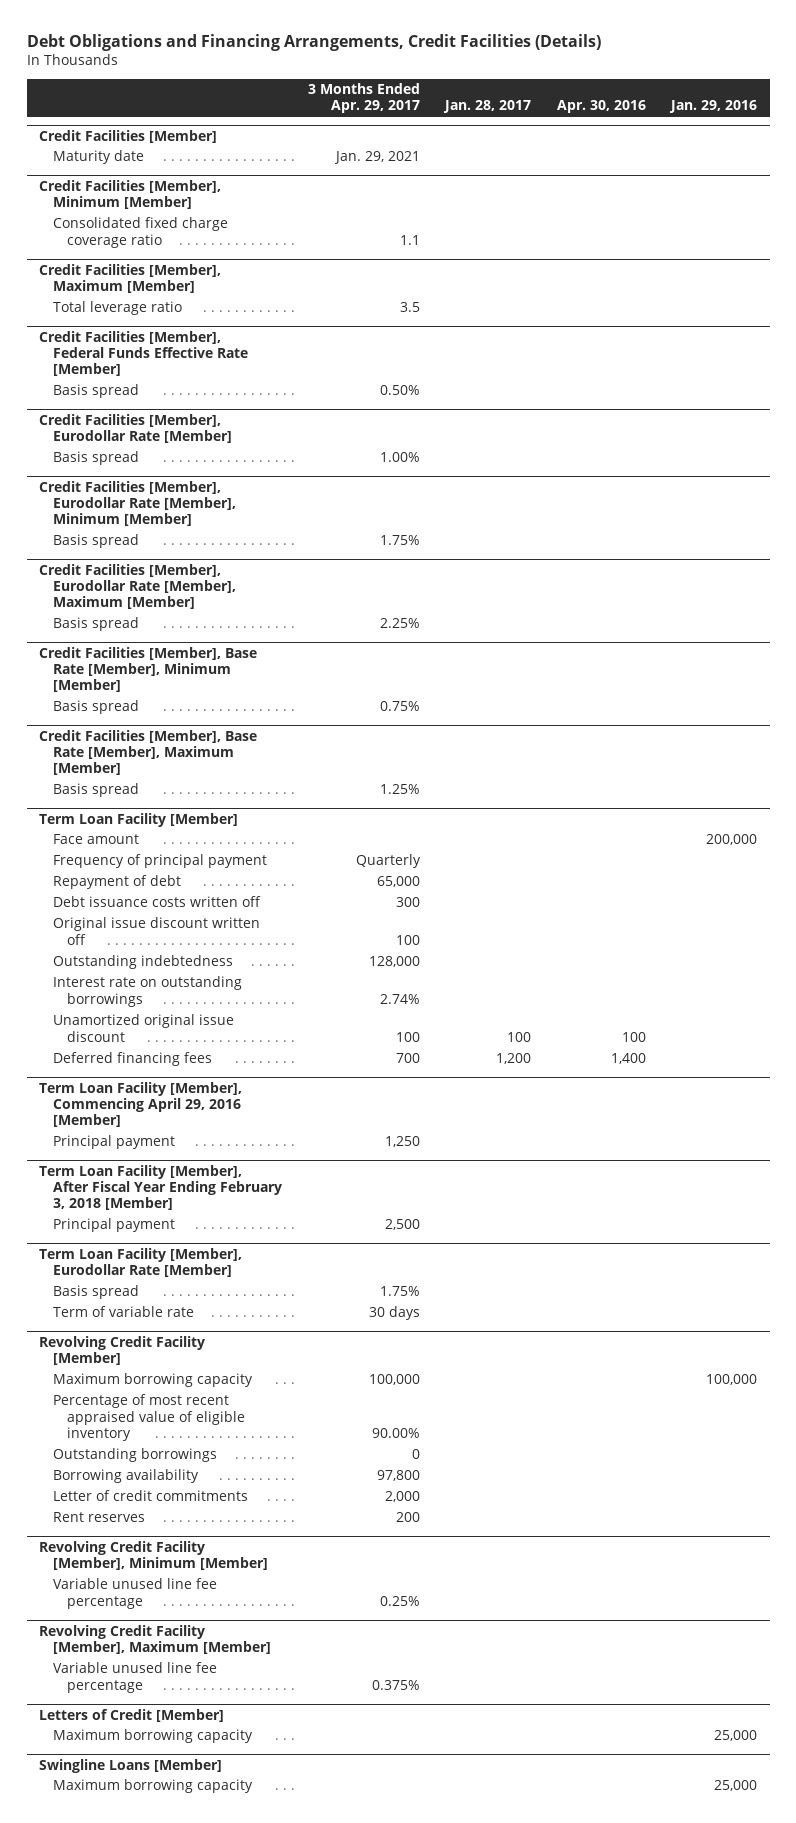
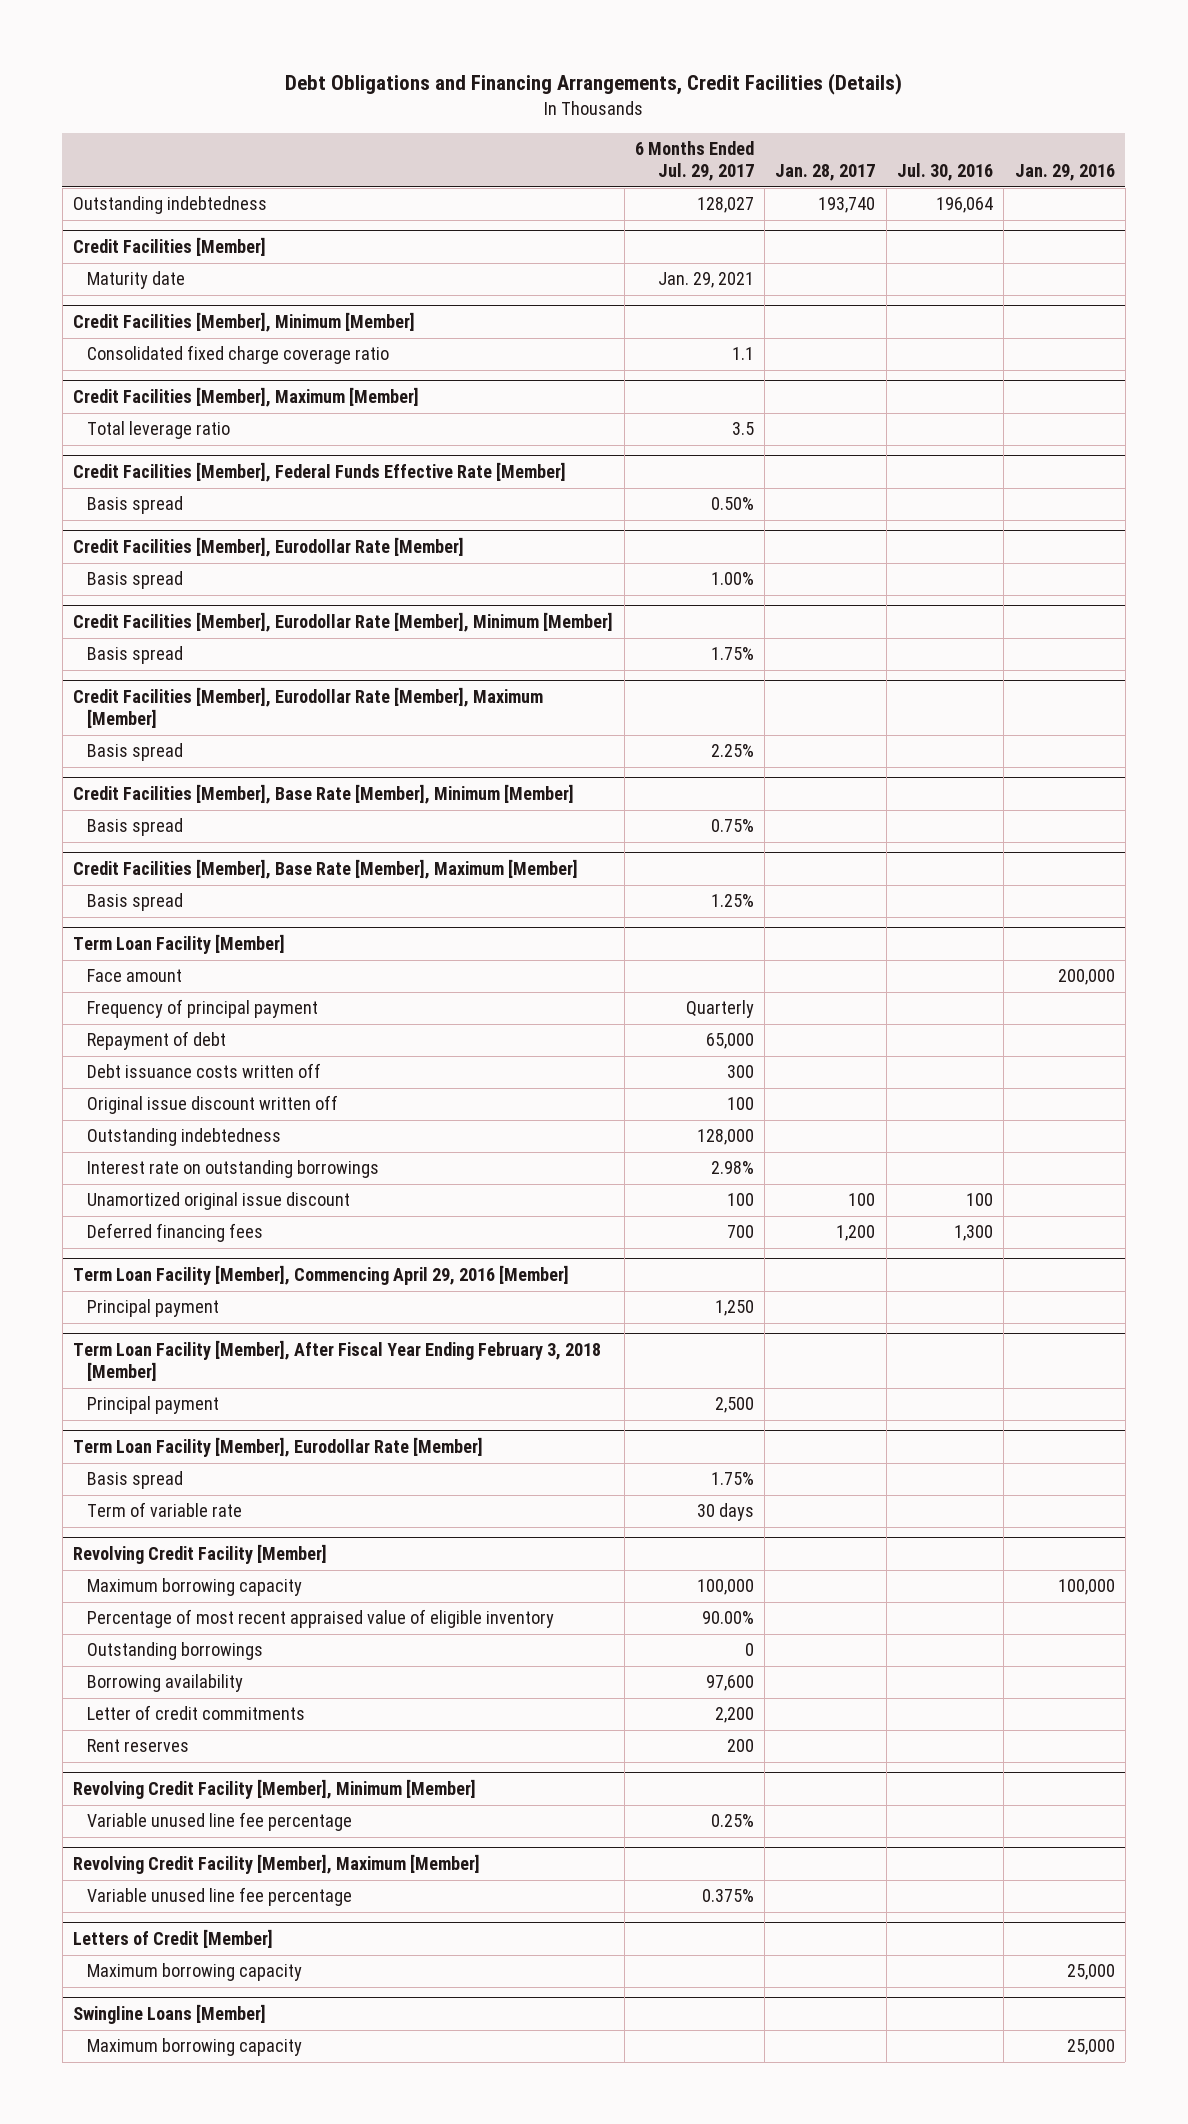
[307,82,420,114] 3 Months Ended Apr. 29, 2017 -> none
[556,100,646,114] Apr. 30, 2016 -> none
none -> [634,141,754,182] 6 Months Ended Jul. 29, 2017
none -> [897,163,994,182] Jul. 30, 2016
none -> [73,196,268,215] Outstanding indebtedness

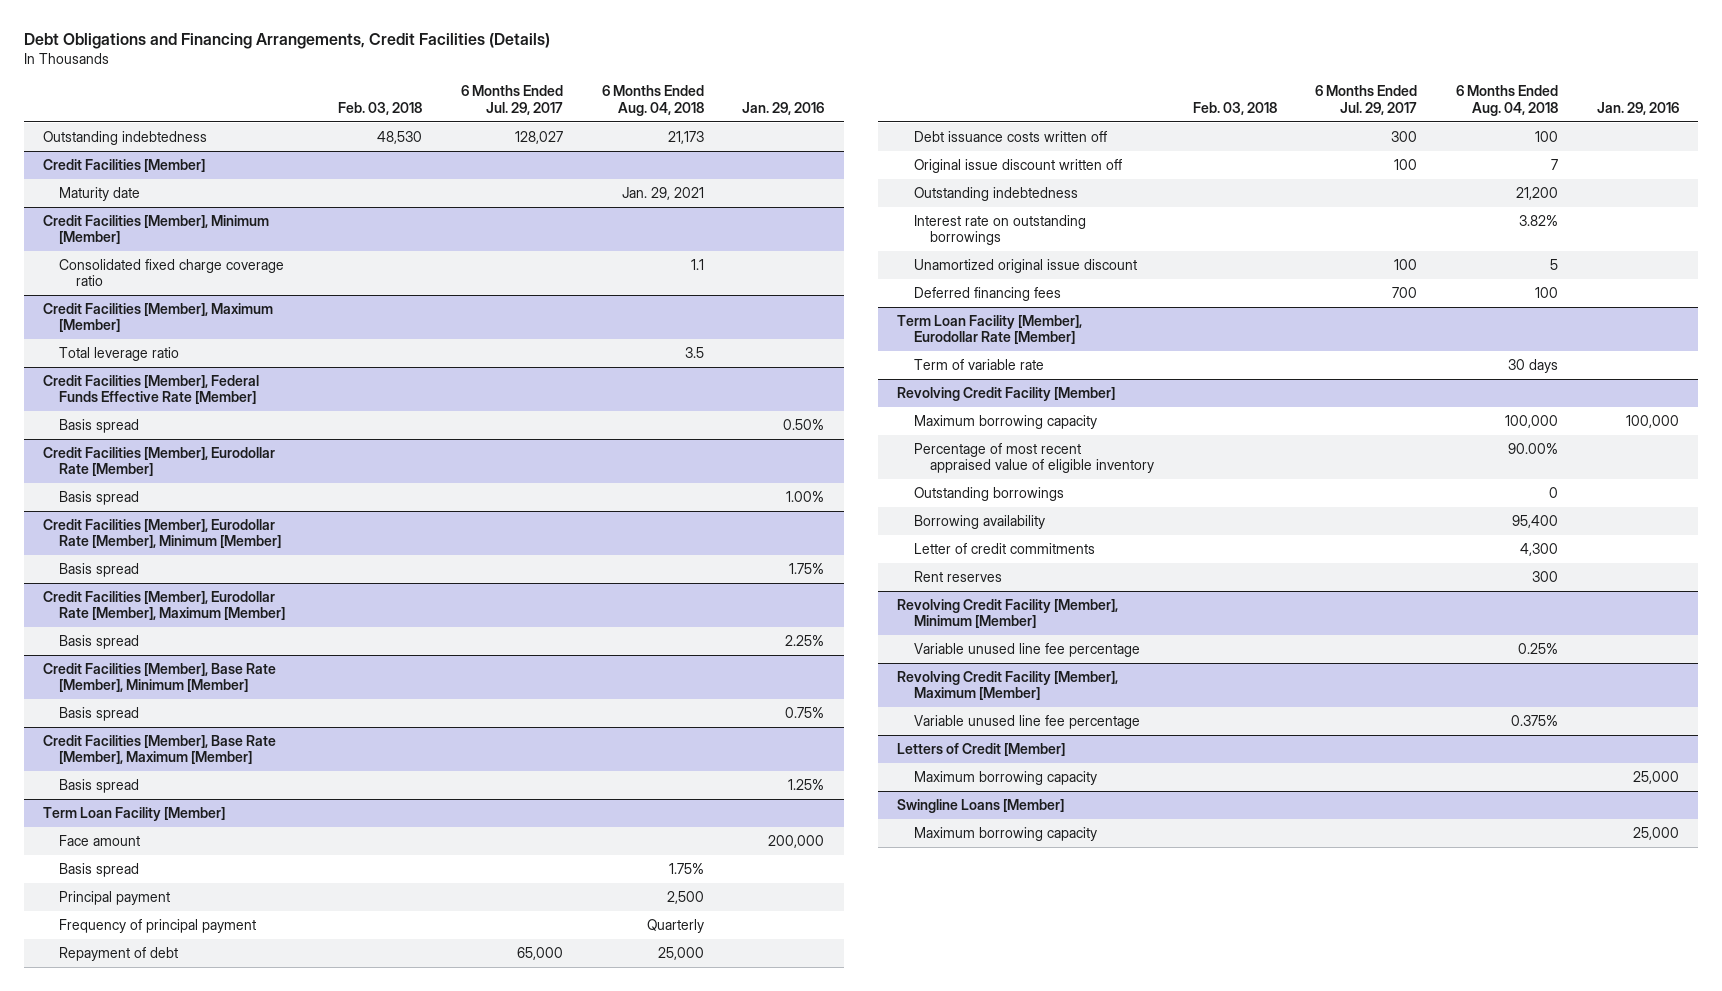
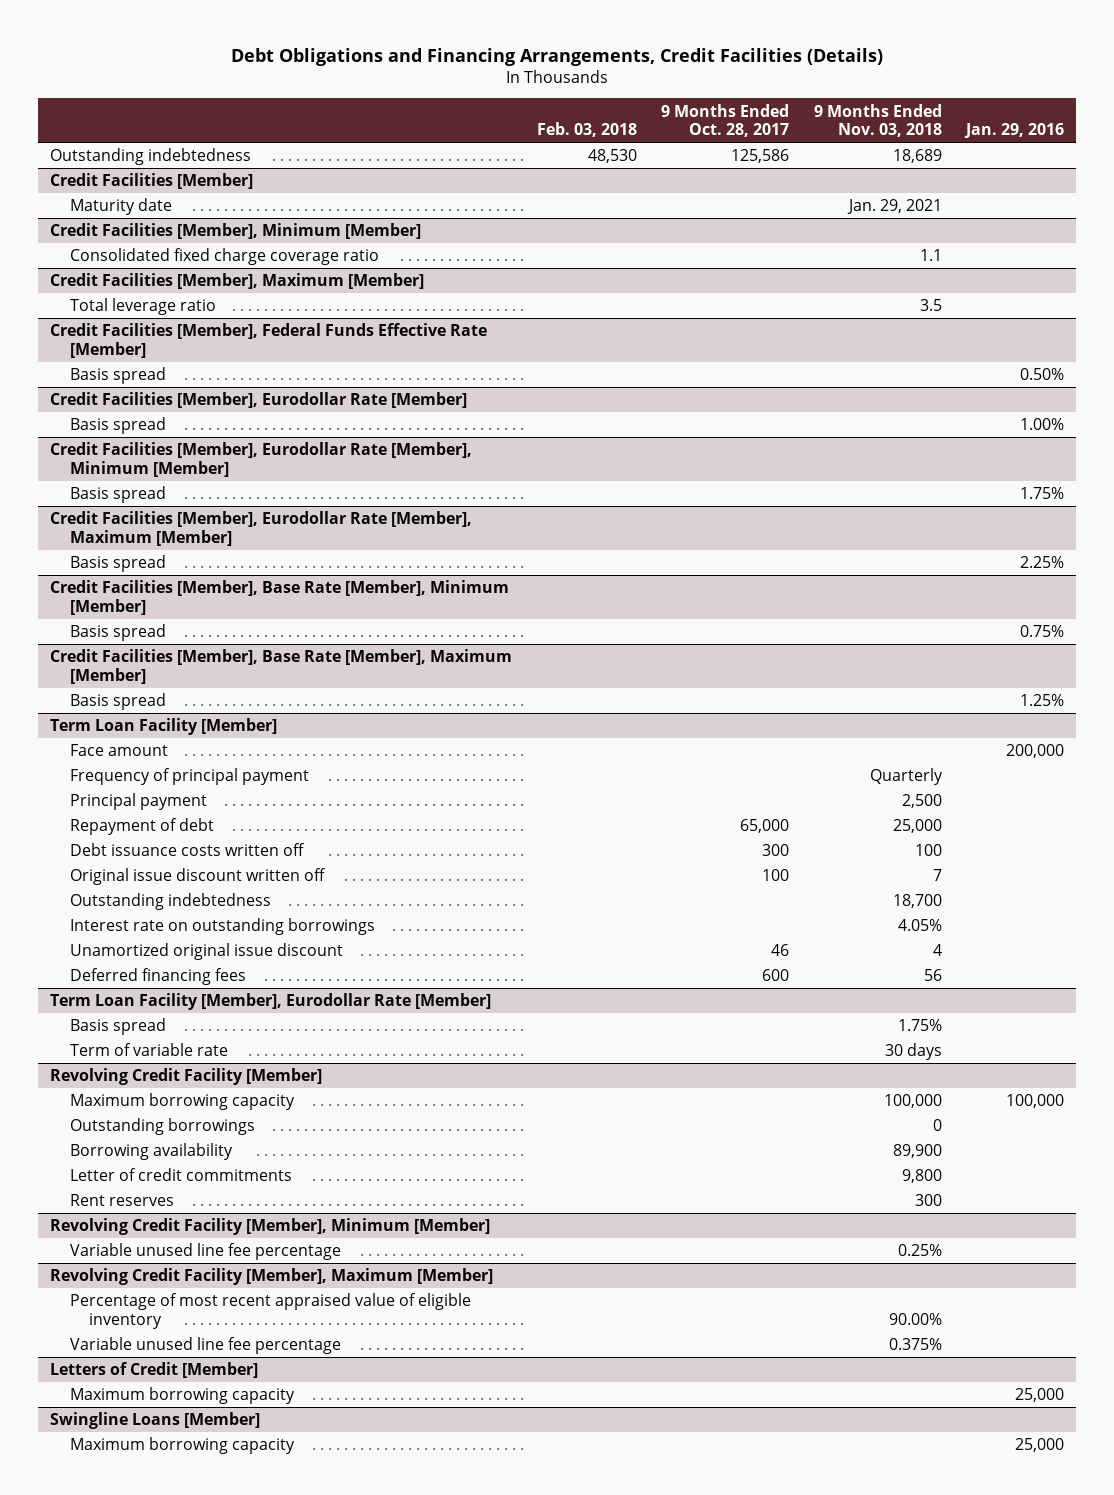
[461,85,564,116] 6 Months Ended Jul. 29, 2017 -> none
[601,85,704,117] 6 Months Ended Aug. 04, 2018 -> none
none -> [661,103,790,138] 9 Months Ended Oct. 28, 2017
none -> [813,103,942,138] 9 Months Ended Nov. 03, 2018
[59,862,140,877] Basis spread -> none
[59,890,171,905] Principal payment -> [69,793,207,811] Principal payment
none -> [69,1018,166,1036] Basis spread
[913,442,1154,474] Percentage of most recent appraised value of eligible inventory -> none
none -> [69,1293,471,1329] Percentage of most recent appraised value of eligible inventory

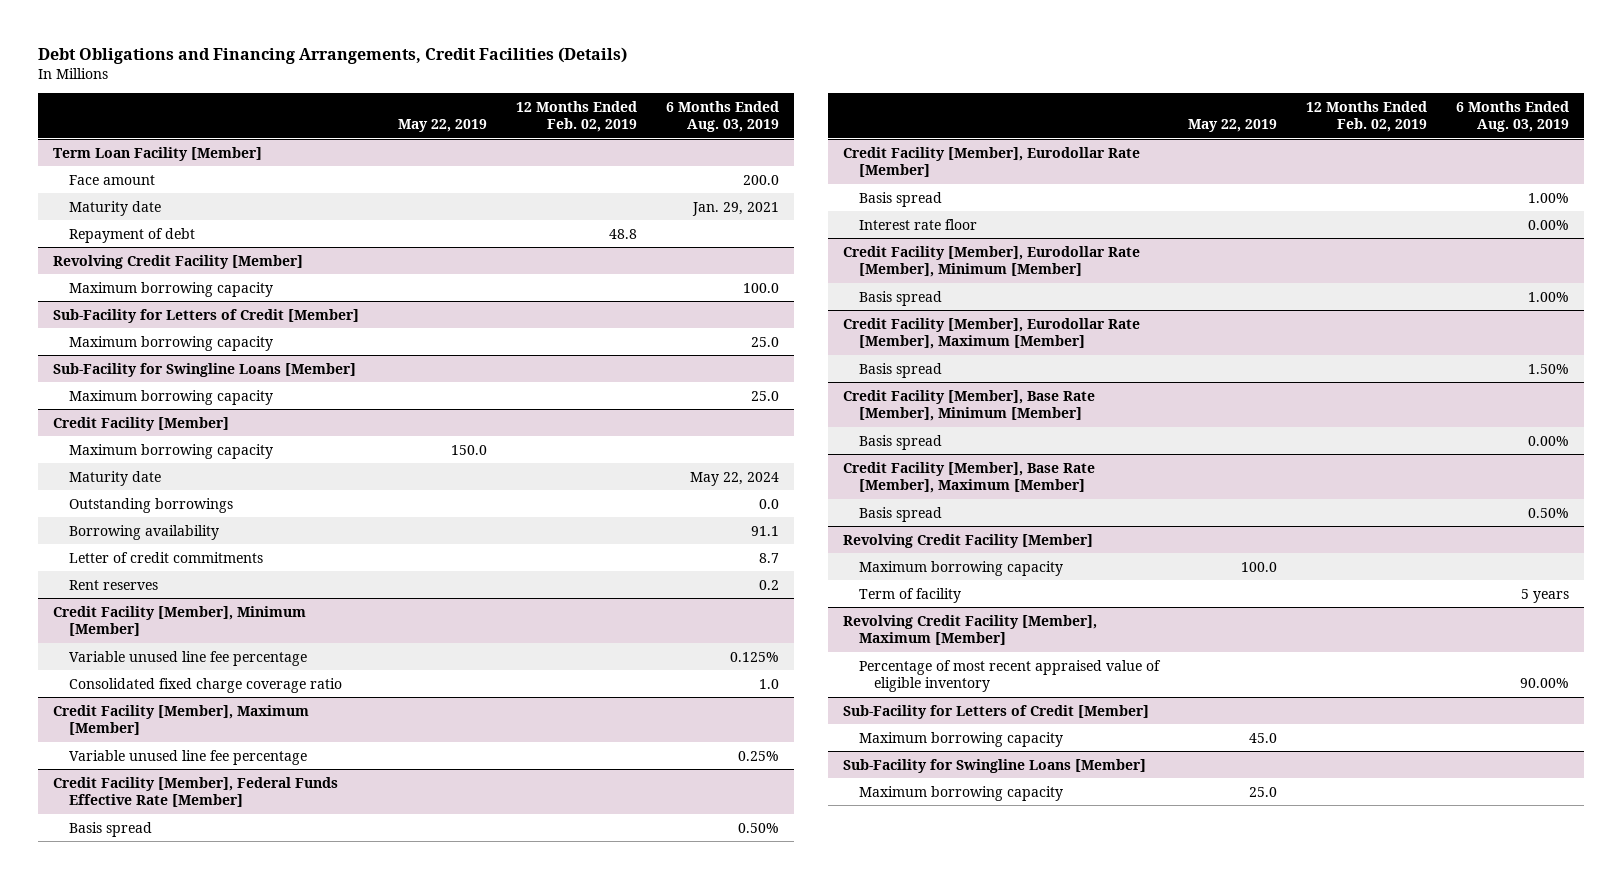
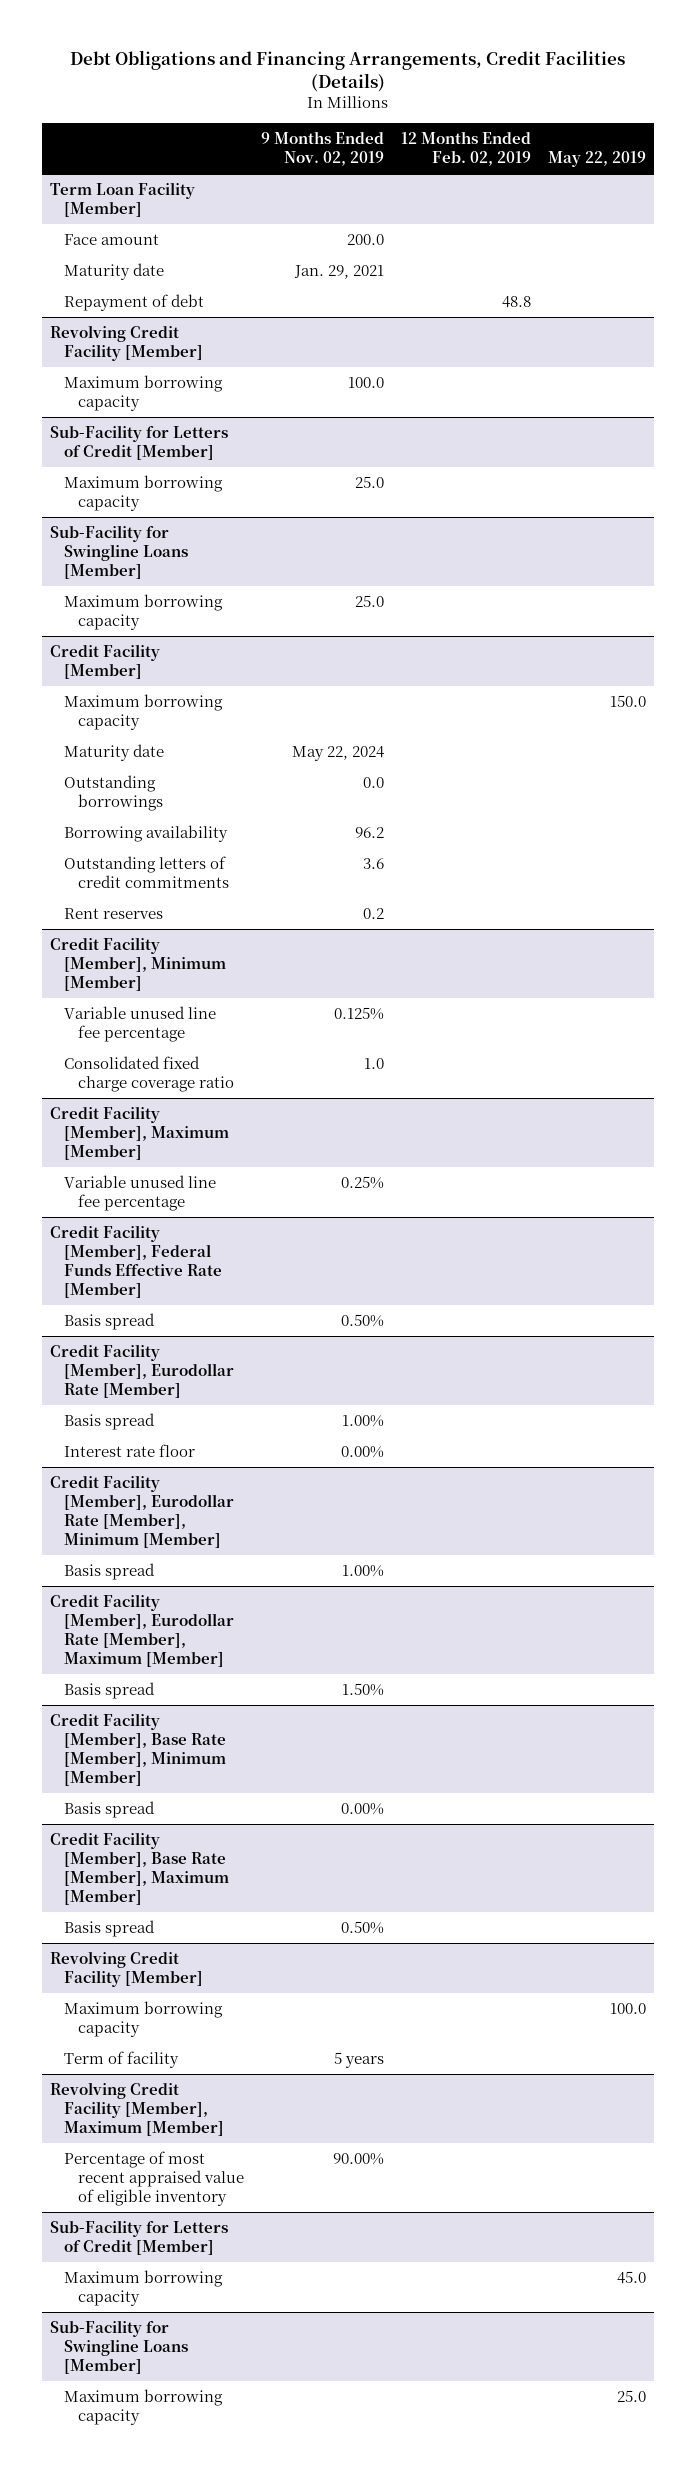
[666,100,780,133] 6 Months Ended Aug. 03, 2019 -> none
none -> [260,131,384,167] 9 Months Ended Nov. 02, 2019
[68,551,263,563] Letter of credit commitments -> [64,855,230,888] Outstanding letters of credit commitments

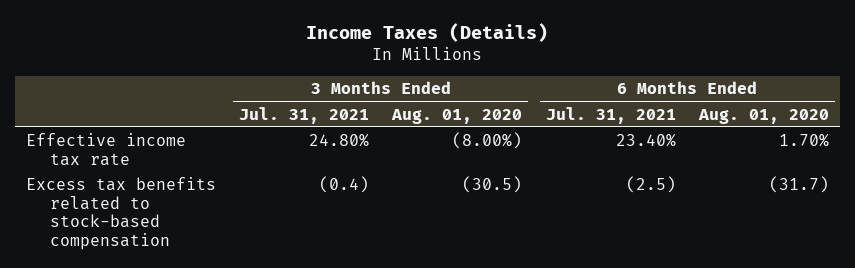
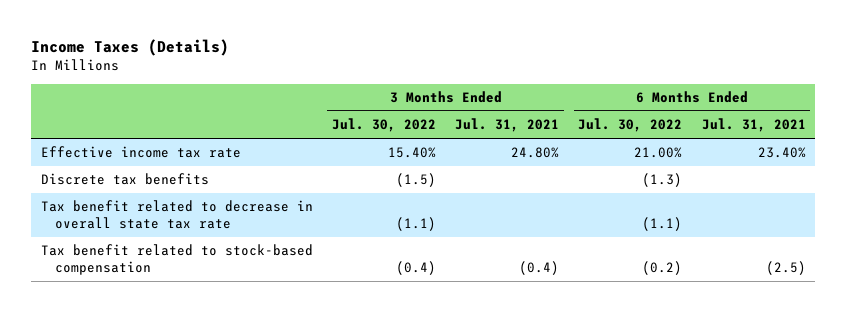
[391,108,523,124] Aug. 01, 2020 -> none
[697,108,829,124] Aug. 01, 2020 -> none
none -> [332,118,437,133] Jul. 30, 2022
none -> [578,118,683,133] Jul. 30, 2022
none -> [40,173,209,186] Discrete tax benefits
none -> [40,200,313,230] Tax benefit related to decrease in overall state tax rate
[26,177,217,250] Excess tax benefits related to stock-based compensation -> [40,244,313,276] Tax benefit related to stock-based compensation

